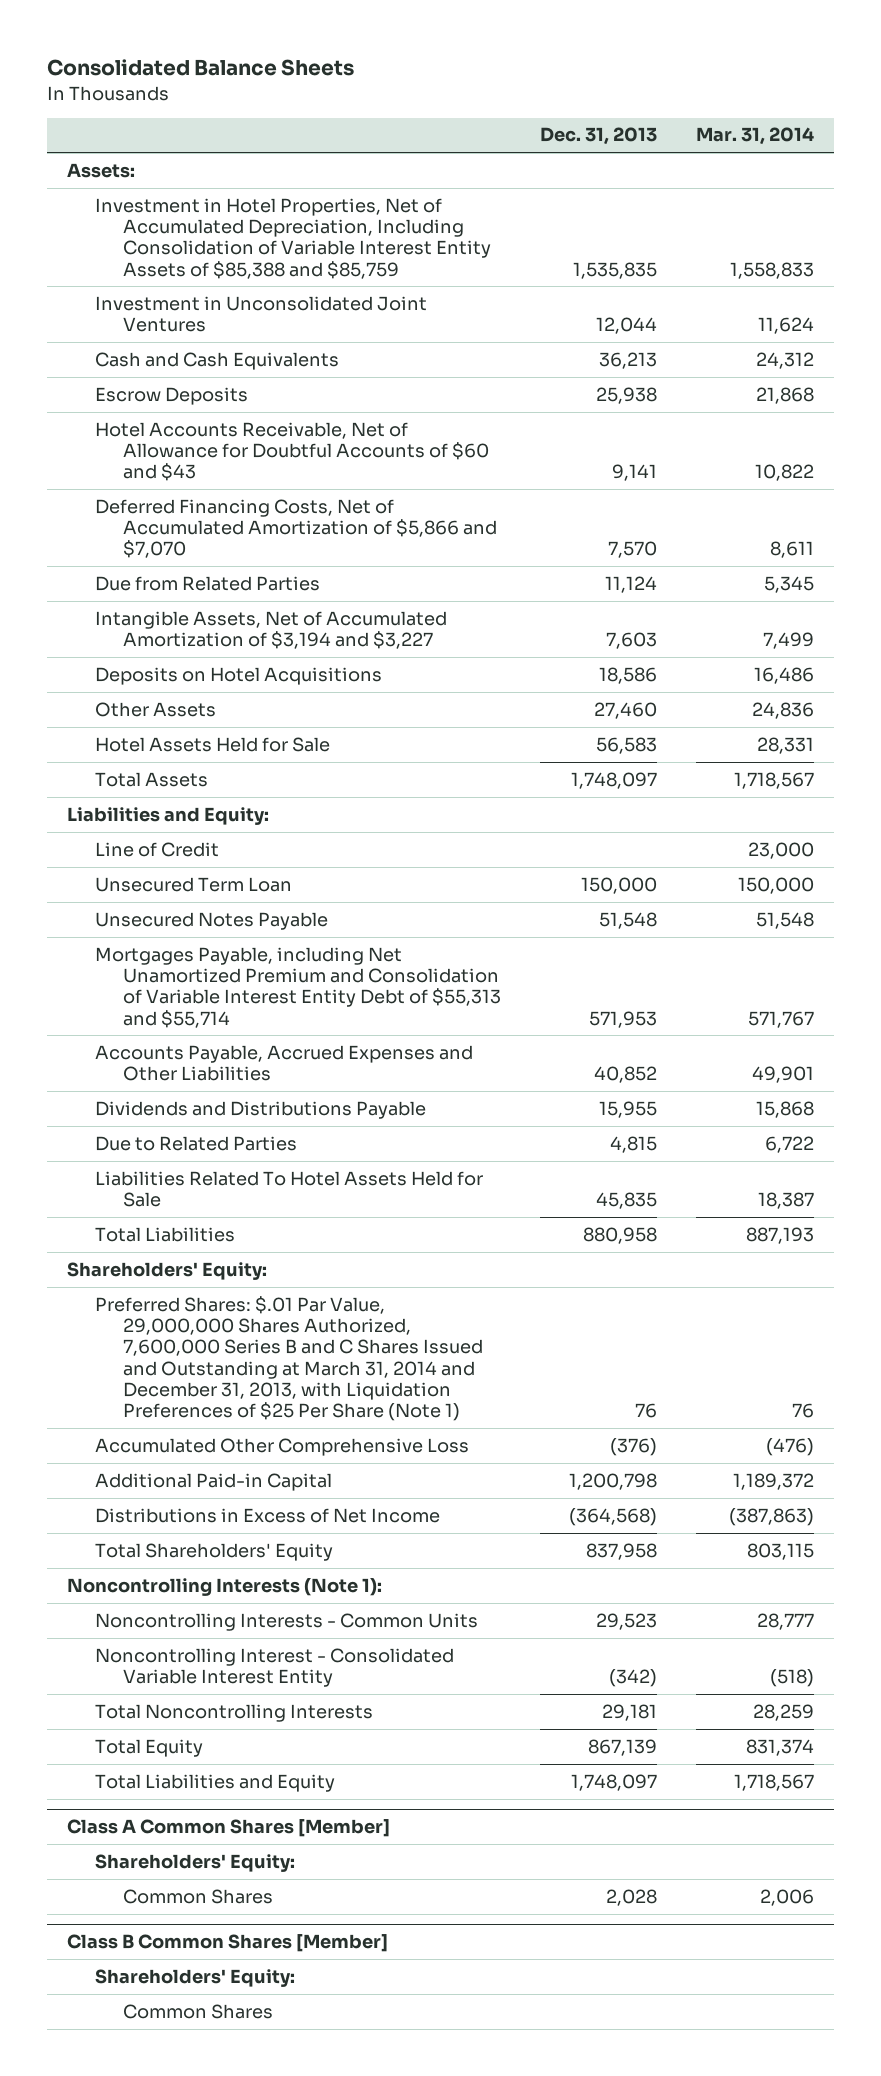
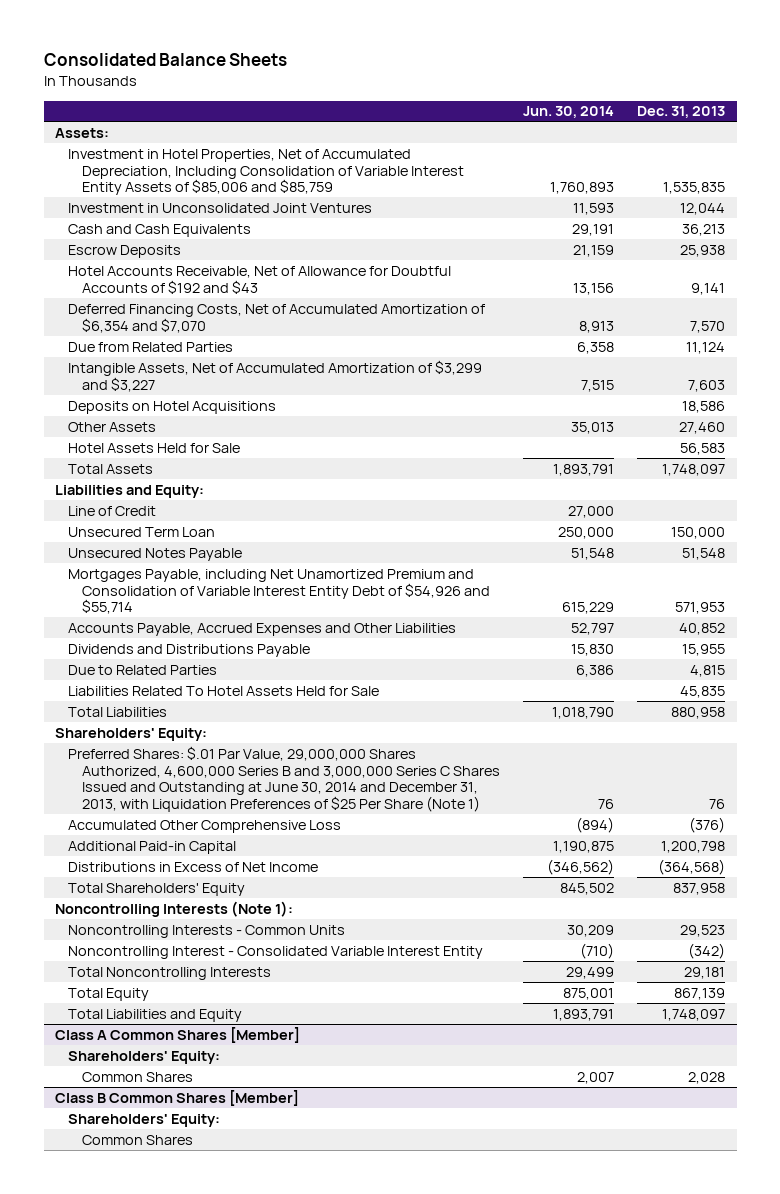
[696,127,815,146] Mar. 31, 2014 -> none
none -> [522,106,614,119] Jun. 30, 2014
[94,197,491,279] Investment in Hotel Properties, Net of Accumulated Depreciation, Including Consolidation of Variable Interest Entity Assets of $85,388 and $85,759 -> [68,148,464,196] Investment in Hotel Properties, Net of Accumulated Depreciation, Including Consolidation of Variable Interest Entity Assets of $85,006 and $85,759
[94,421,489,482] Hotel Accounts Receivable, Net of Allowance for Doubtful Accounts of $60 and $43 -> [68,265,452,294] Hotel Accounts Receivable, Net of Allowance for Doubtful Accounts of $192 and $43
[94,498,497,559] Deferred Financing Costs, Net of Accumulated Amortization of $5,866 and $7,070 -> [68,303,486,333] Deferred Financing Costs, Net of Accumulated Amortization of $6,354 and $7,070
[94,610,447,650] Intangible Assets, Net of Accumulated Amortization of $3,194 and $3,227 -> [68,359,483,392] Intangible Assets, Net of Accumulated Amortization of $3,299 and $3,227
[94,946,501,1028] Mortgages Payable, including Net Unamortized Premium and Consolidation of Variable Interest Entity Debt of $55,313 and $55,714 -> [68,568,490,615] Mortgages Payable, including Net Unamortized Premium and Consolidation of Variable Interest Entity Debt of $54,926 and $55,714
[94,1295,483,1421] Preferred Shares: $.01 Par Value, 29,000,000 Shares Authorized, 7,600,000 Series B and C Shares Issued and Outstanding at March 31, 2014 and December 31, 2013, with Liquidation Preferences of $25 Per Share (Note 1) -> [68,745,500,813] Preferred Shares: $.01 Par Value, 29,000,000 Shares Authorized, 4,600,000 Series B and 3,000,000 Series C Shares Issued and Outstanding at June 30, 2014 and December 31, 2013, with Liquidation Preferences of $25 Per Share (Note 1)

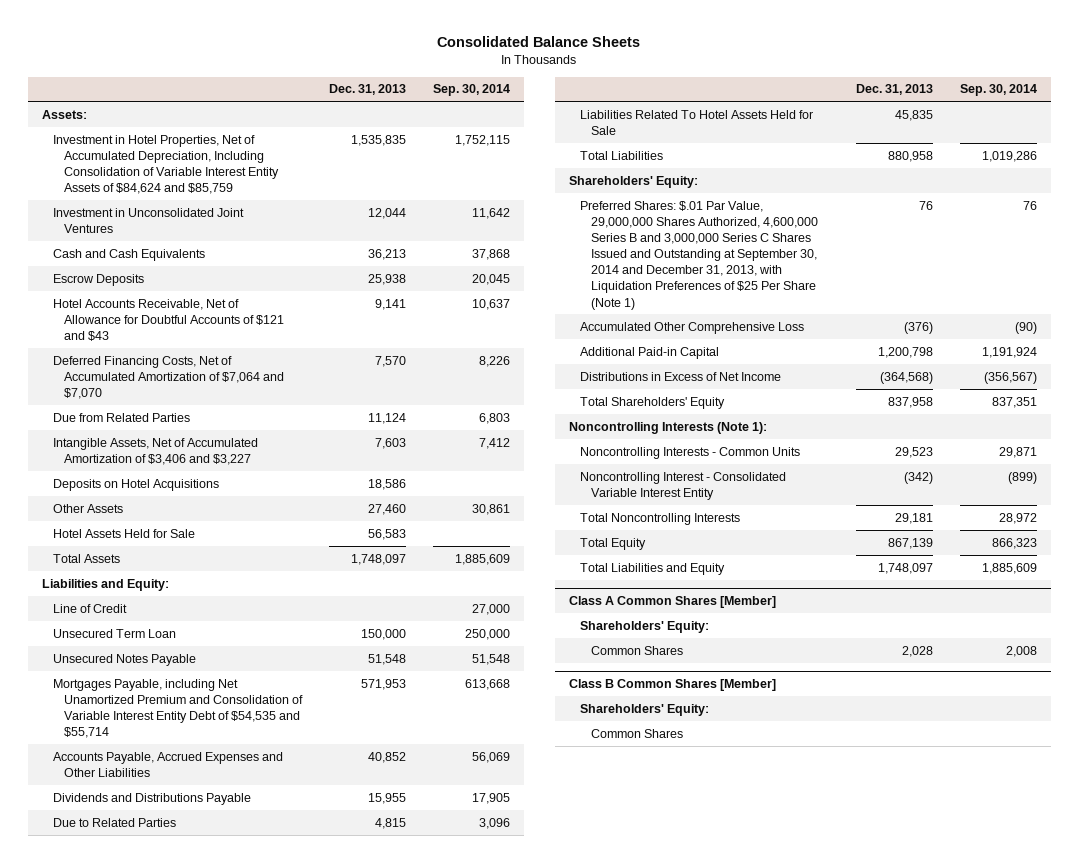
[522,106,614,119] Jun. 30, 2014 -> none
none -> [433,84,511,97] Sep. 30, 2014
[68,148,464,196] Investment in Hotel Properties, Net of Accumulated Depreciation, Including Consolidation of Variable Interest Entity Assets of $85,006 and $85,759 -> [53,134,280,195] Investment in Hotel Properties, Net of Accumulated Depreciation, Including Consolidation of Variable Interest Entity Assets of $84,624 and $85,759
[68,265,452,294] Hotel Accounts Receivable, Net of Allowance for Doubtful Accounts of $192 and $43 -> [53,298,285,341] Hotel Accounts Receivable, Net of Allowance for Doubtful Accounts of $121 and $43
[68,303,486,333] Deferred Financing Costs, Net of Accumulated Amortization of $6,354 and $7,070 -> [53,355,285,399] Deferred Financing Costs, Net of Accumulated Amortization of $7,064 and $7,070
[68,359,483,392] Intangible Assets, Net of Accumulated Amortization of $3,299 and $3,227 -> [53,437,259,465] Intangible Assets, Net of Accumulated Amortization of $3,406 and $3,227
[68,568,490,615] Mortgages Payable, including Net Unamortized Premium and Consolidation of Variable Interest Entity Debt of $54,926 and $55,714 -> [53,678,304,739] Mortgages Payable, including Net Unamortized Premium and Consolidation of Variable Interest Entity Debt of $54,535 and $55,714
[68,745,500,813] Preferred Shares: $.01 Par Value, 29,000,000 Shares Authorized, 4,600,000 Series B and 3,000,000 Series C Shares Issued and Outstanding at June 30, 2014 and December 31, 2013, with Liquidation Preferences of $25 Per Share (Note 1) -> [579,200,819,310] Preferred Shares: $.01 Par Value, 29,000,000 Shares Authorized, 4,600,000 Series B and 3,000,000 Series C Shares Issued and Outstanding at September 30, 2014 and December 31, 2013, with Liquidation Preferences of $25 Per Share (Note 1)

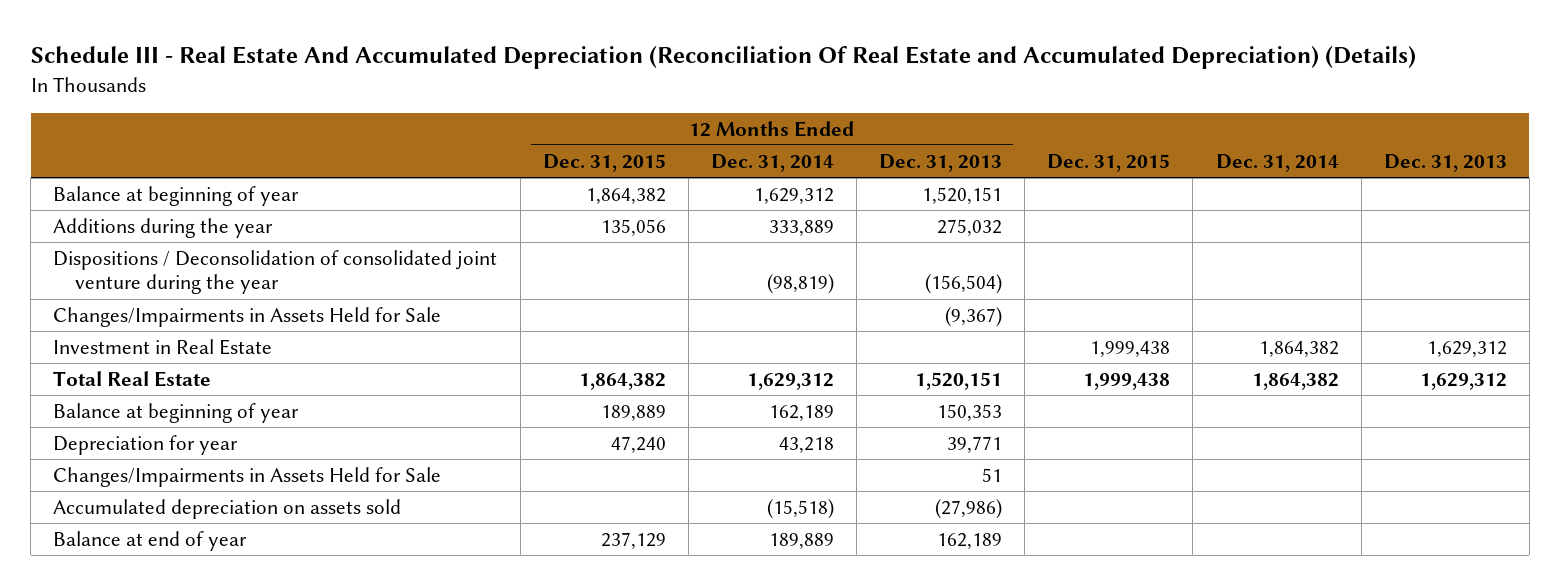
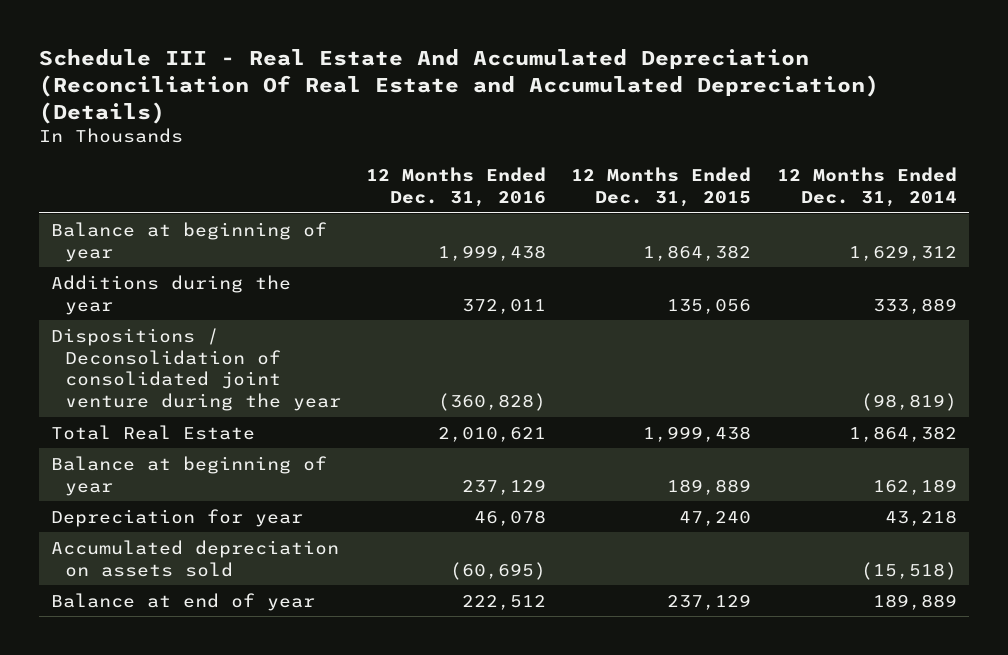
[879,153,1003,172] Dec. 31, 2013 -> none
[1047,153,1171,172] Dec. 31, 2015 -> none
[1215,153,1339,172] Dec. 31, 2014 -> none
[1383,153,1507,172] Dec. 31, 2013 -> none
none -> [366,167,547,208] 12 Months Ended Dec. 31, 2016
[53,306,442,327] Changes/Impairments in Assets Held for Sale -> none
[53,338,273,355] Investment in Real Estate -> none
[578,372,666,390] 1,864,382 -> [643,425,752,442] 1,999,438
[746,372,834,390] 1,629,312 -> [848,425,957,442] 1,864,382
[53,466,442,487] Changes/Impairments in Assets Held for Sale -> none

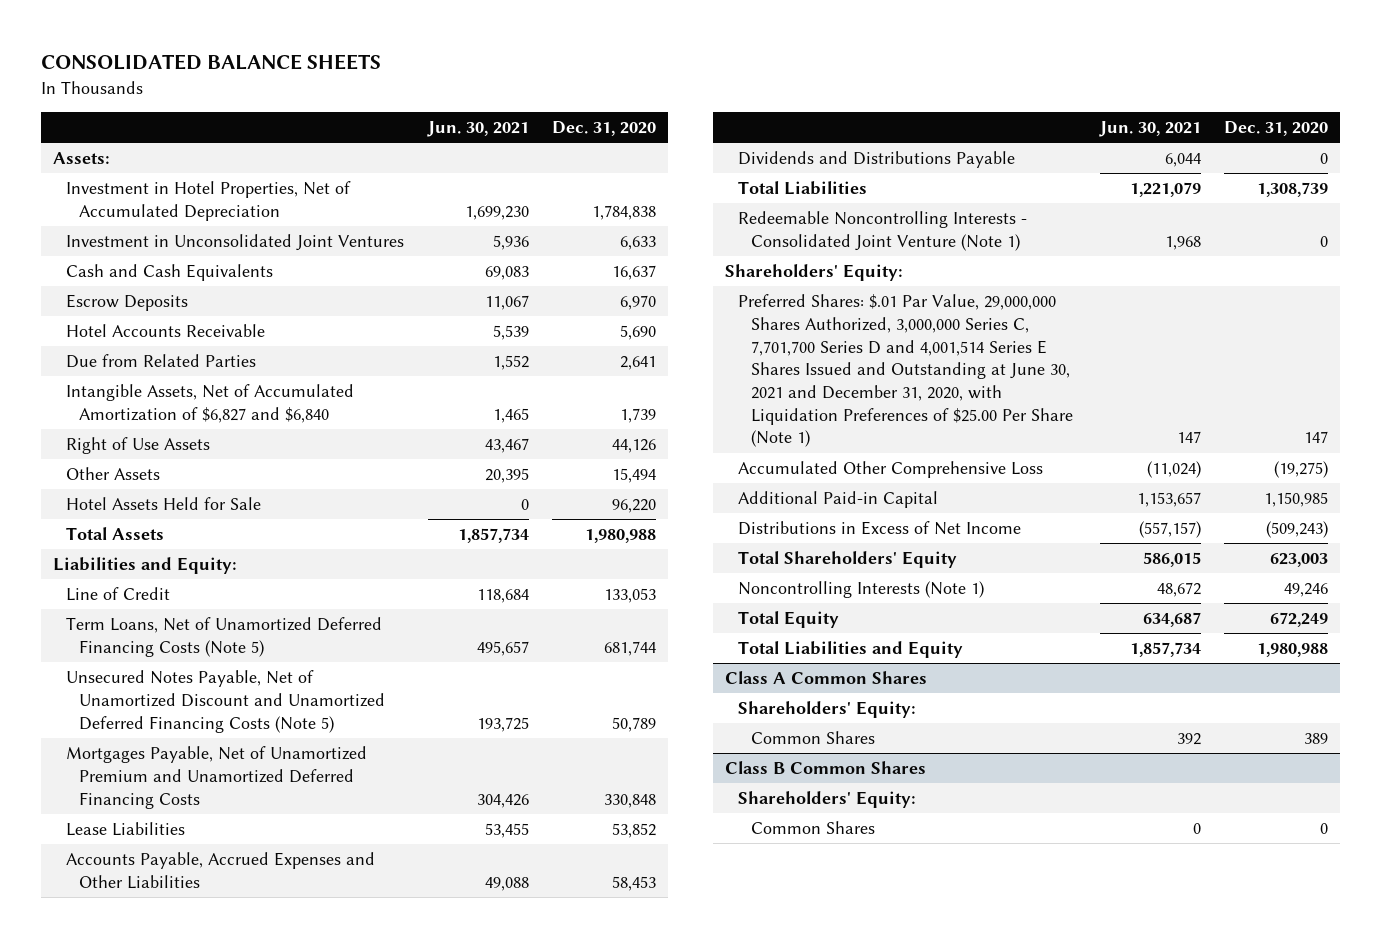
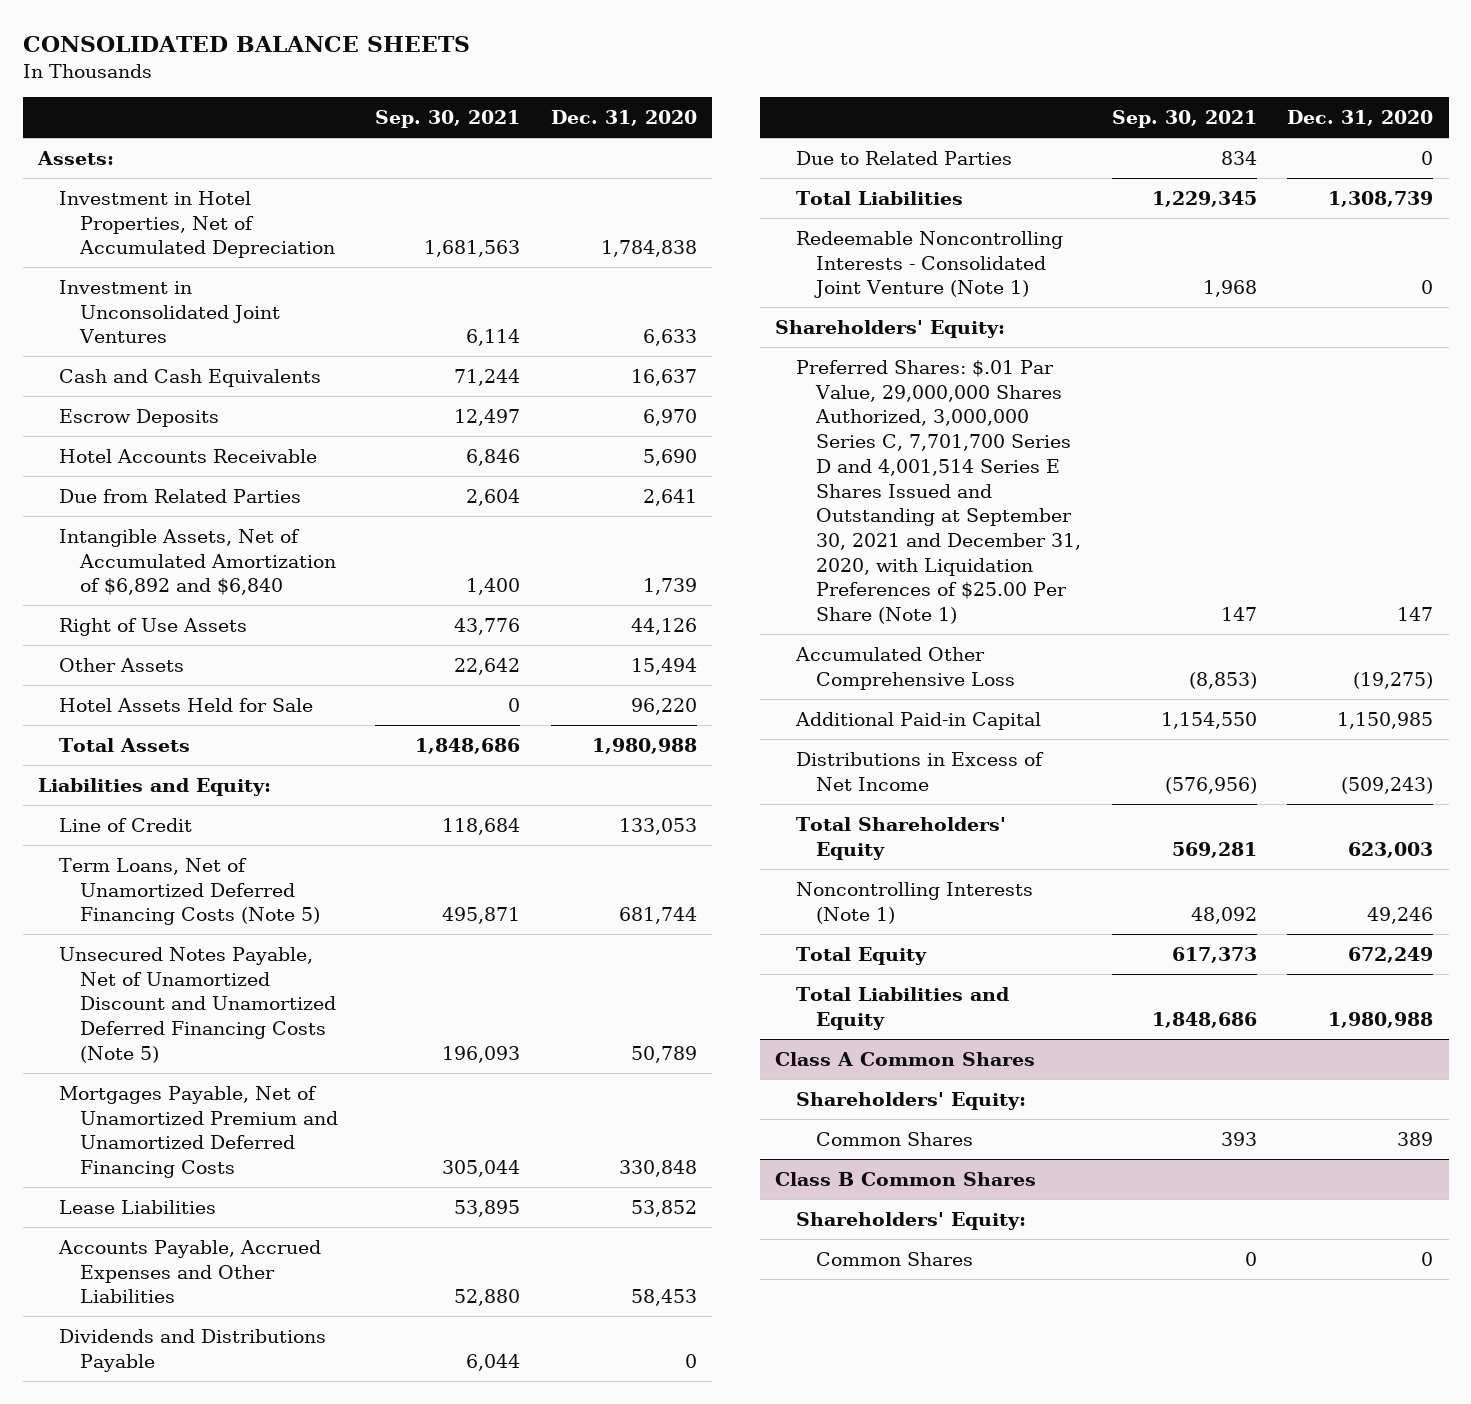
[426,120,529,137] Jun. 30, 2021 -> none
none -> [375,110,521,129] Sep. 30, 2021
[66,384,355,423] Intangible Assets, Net of Accumulated Amortization of $6,827 and $6,840 -> [58,528,336,596] Intangible Assets, Net of Accumulated Amortization of $6,892 and $6,840
none -> [795,150,1012,165] Due to Related Parties
[738,294,1074,448] Preferred Shares: $.01 Par Value, 29,000,000 Shares Authorized, 3,000,000 Series C, 7,701,700 Series D and 4,001,514 Series E Shares Issued and Outstanding at June 30, 2021 and December 31, 2020, with Liquidation Preferences of $25.00 Per Share (Note 1) -> [795,359,1082,625] Preferred Shares: $.01 Par Value, 29,000,000 Shares Authorized, 3,000,000 Series C, 7,701,700 Series D and 4,001,514 Series E Shares Issued and Outstanding at September 30, 2021 and December 31, 2020, with Liquidation Preferences of $25.00 Per Share (Note 1)

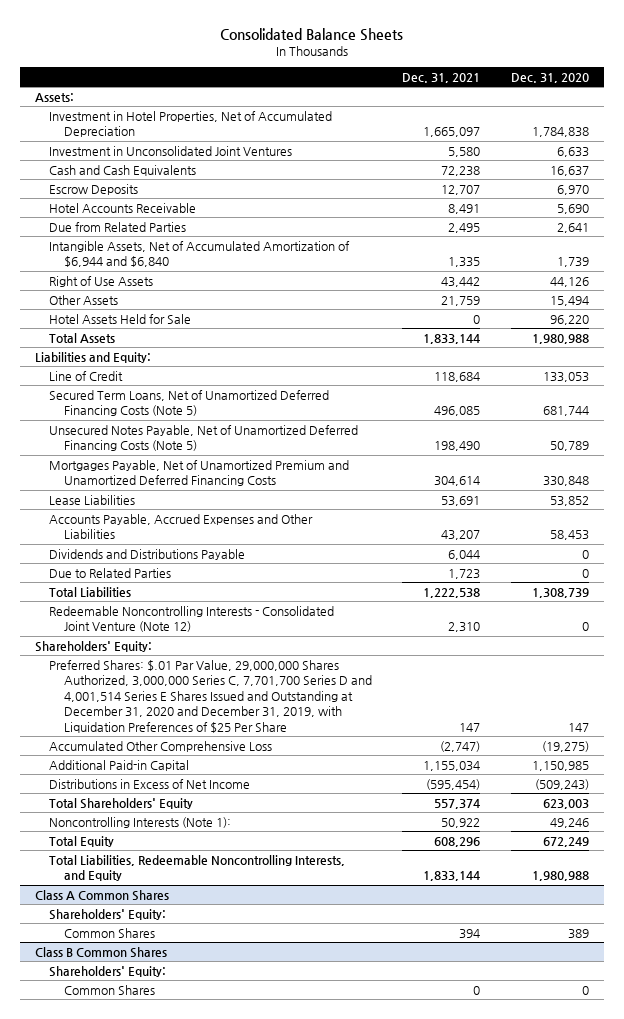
[22,36,470,53] CONSOLIDATED BALANCE SHEETS -> [219,27,403,41] Consolidated Balance Sheets
[375,110,521,129] Sep. 30, 2021 -> none
none -> [402,72,481,83] Dec. 31, 2021
[58,528,336,596] Intangible Assets, Net of Accumulated Amortization of $6,892 and $6,840 -> [49,240,351,268] Intangible Assets, Net of Accumulated Amortization of $6,944 and $6,840
[58,857,320,926] Term Loans, Net of Unamortized Deferred Financing Costs (Note 5) -> [49,389,330,417] Secured Term Loans, Net of Unamortized Deferred Financing Costs (Note 5)
[58,946,336,1063] Unsecured Notes Payable, Net of Unamortized Discount and Unamortized Deferred Financing Costs (Note 5) -> [49,424,359,452] Unsecured Notes Payable, Net of Unamortized Deferred Financing Costs (Note 5)
[795,230,1063,299] Redeemable Noncontrolling Interests - Consolidated Joint Venture (Note 1) -> [49,605,335,633] Redeemable Noncontrolling Interests - Consolidated Joint Venture (Note 12)
[795,359,1082,625] Preferred Shares: $.01 Par Value, 29,000,000 Shares Authorized, 3,000,000 Series C, 7,701,700 Series D and 4,001,514 Series E Shares Issued and Outstanding at September 30, 2021 and December 31, 2020, with Liquidation Preferences of $25.00 Per Share (Note 1) -> [49,659,373,733] Preferred Shares: $.01 Par Value, 29,000,000 Shares Authorized, 3,000,000 Series C, 7,701,700 Series D and 4,001,514 Series E Shares Issued and Outstanding at December 31, 2020 and December 31, 2019, with Liquidation Preferences of $25 Per Share
[795,881,1033,924] Noncontrolling Interests (Note 1) -> [49,816,232,828] Noncontrolling Interests (Note 1):
[795,986,1009,1030] Total Liabilities and Equity -> [49,854,346,882] Total Liabilities, Redeemable Noncontrolling Interests, and Equity

